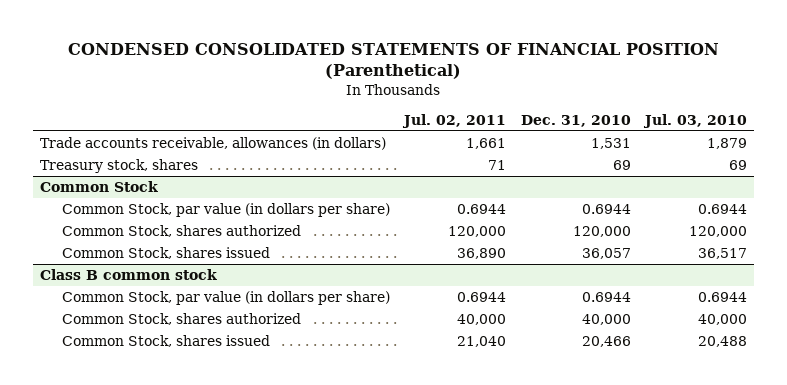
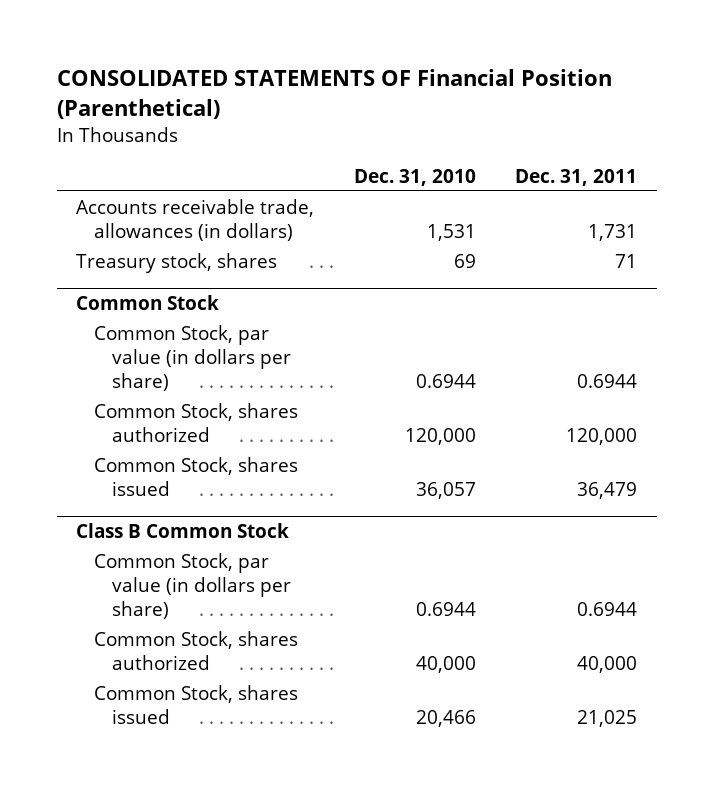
[68,42,720,80] CONDENSED CONSOLIDATED STATEMENTS OF FINANCIAL POSITION (Parenthetical) -> [56,69,612,119] CONSOLIDATED STATEMENTS OF Financial Position (Parenthetical)
[402,113,507,128] Jul. 02, 2011 -> none
[642,113,747,128] Jul. 03, 2010 -> none
none -> [515,168,638,186] Dec. 31, 2011
[40,137,387,151] Trade accounts receivable, allowances (in dollars) -> [76,198,315,241] Accounts receivable trade, allowances (in dollars)
[40,269,218,281] Class B common stock -> [76,522,290,538] Class B Common Stock

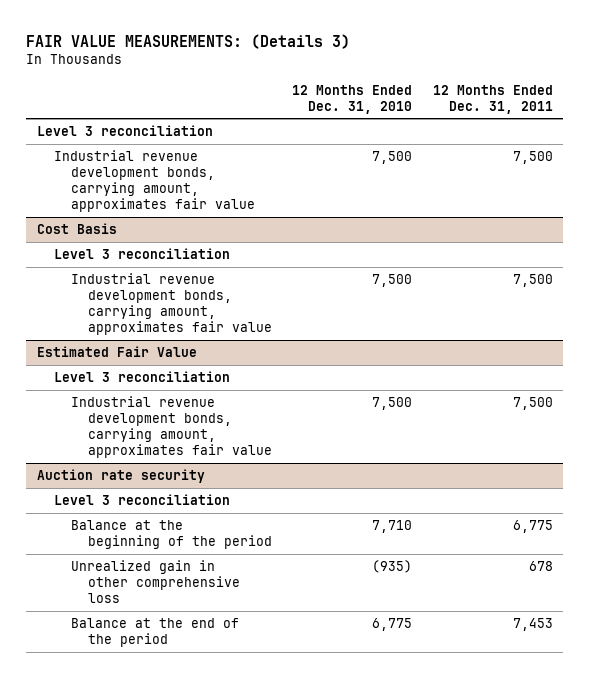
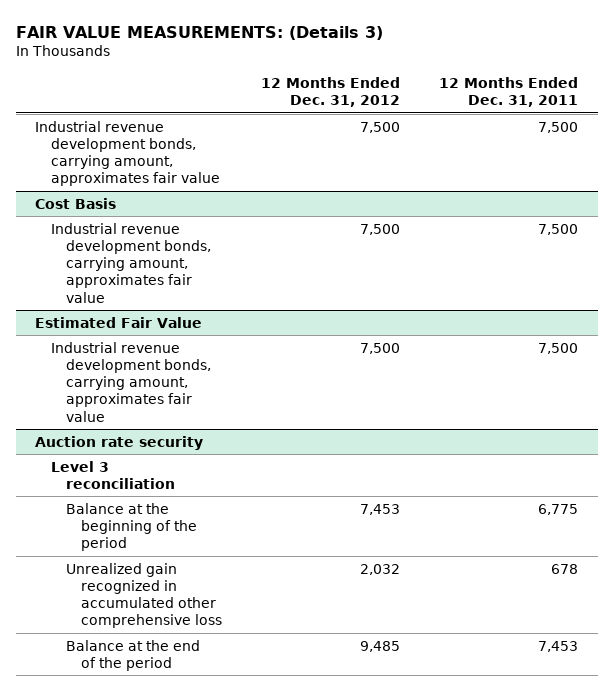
[292,84,413,114] 12 Months Ended Dec. 31, 2010 -> none
none -> [260,77,400,108] 12 Months Ended Dec. 31, 2012
[36,125,213,137] Level 3 reconciliation -> none
[53,248,230,260] Level 3 reconciliation -> none
[53,371,230,383] Level 3 reconciliation -> none
[70,560,240,604] Unrealized gain in other comprehensive loss -> [65,562,222,629] Unrealized gain recognized in accumulated other comprehensive loss

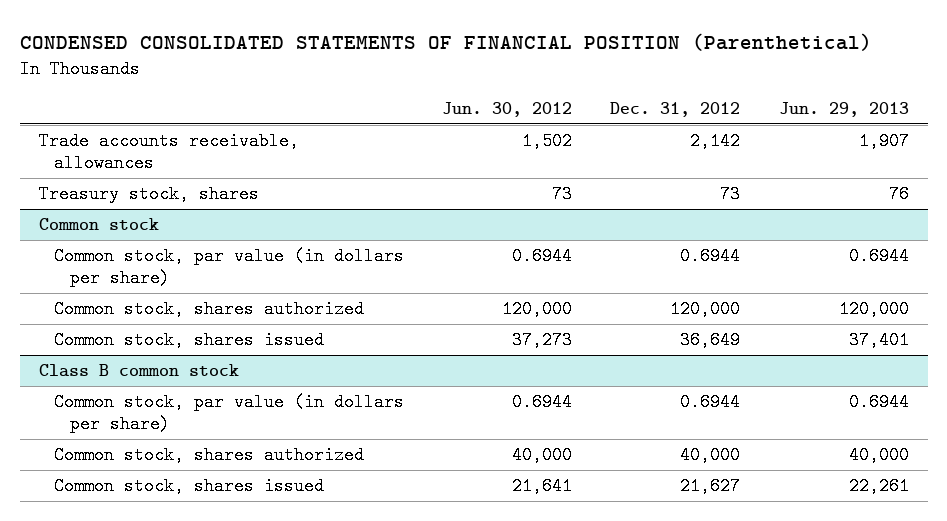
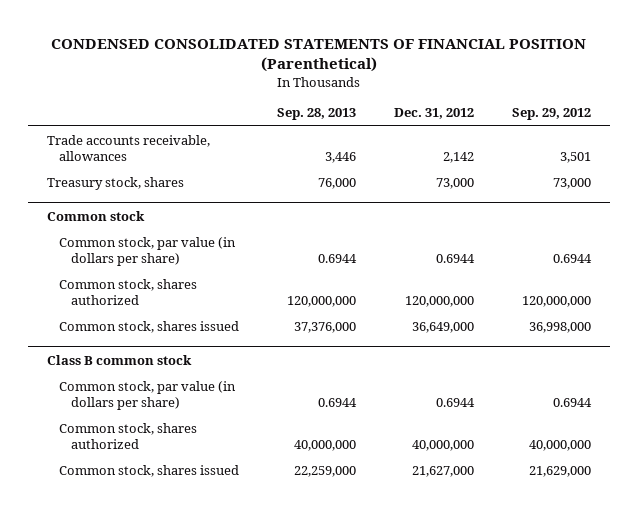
[442,101,573,117] Jun. 30, 2012 -> none
[778,101,909,117] Jun. 29, 2013 -> none
none -> [276,108,356,121] Sep. 28, 2013
none -> [511,108,591,121] Sep. 29, 2012
[720,185,741,204] 73 -> [435,177,474,189] 73,000
[670,300,741,319] 120,000 -> [404,295,474,307] 120,000,000
[680,331,741,350] 36,649 -> [411,321,474,333] 36,649,000
[680,446,741,465] 40,000 -> [411,439,474,451] 40,000,000
[680,477,741,496] 21,627 -> [411,465,474,477] 21,627,000

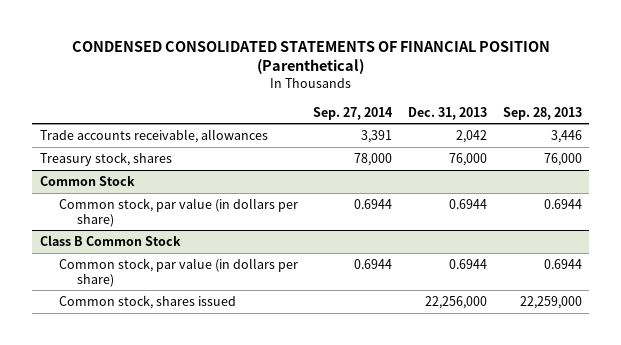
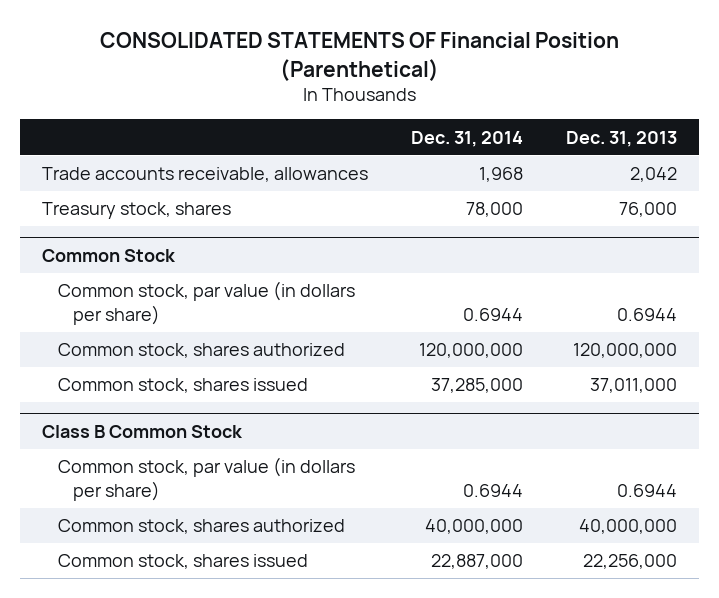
[71,40,550,75] CONDENSED CONSOLIDATED STATEMENTS OF FINANCIAL POSITION (Parenthetical) -> [99,32,619,81] CONSOLIDATED STATEMENTS OF Financial Position (Parenthetical)
[313,106,394,120] Sep. 27, 2014 -> none
[502,106,582,120] Sep. 28, 2013 -> none
none -> [411,130,524,147] Dec. 31, 2014
none -> [57,343,345,359] Common stock, shares authorized
none -> [57,378,308,394] Common stock, shares issued
none -> [57,519,345,535] Common stock, shares authorized

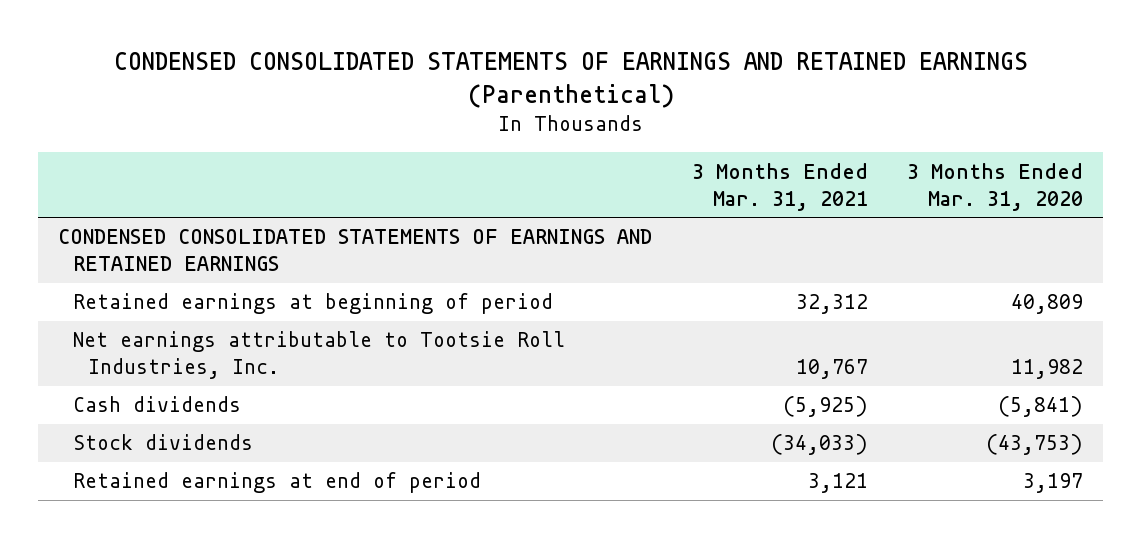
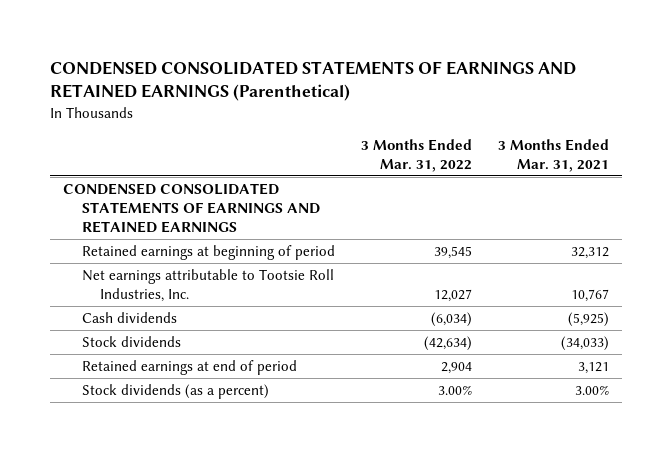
[907,162,1084,211] 3 Months Ended Mar. 31, 2020 -> none
none -> [360,138,472,172] 3 Months Ended Mar. 31, 2022
none -> [81,383,269,399] Stock dividends (as a percent)

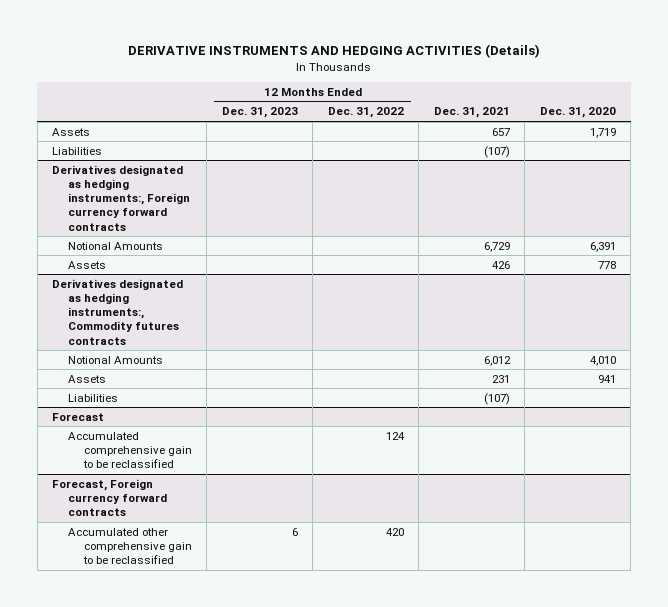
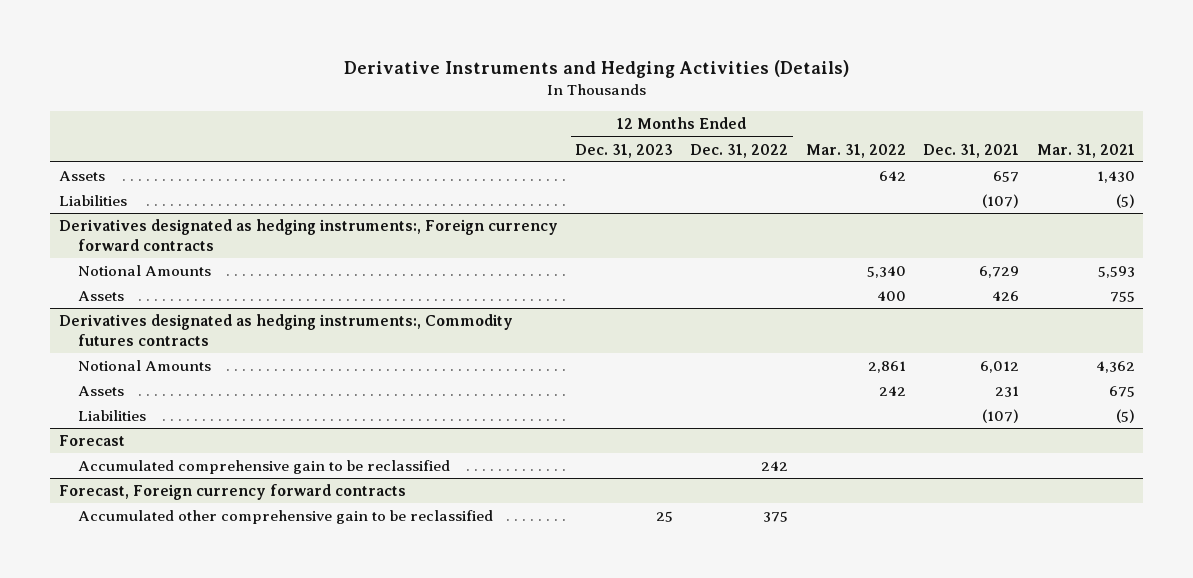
[127,44,540,59] DERIVATIVE INSTRUMENTS AND HEDGING ACTIVITIES (Details) -> [343,60,849,79] Derivative Instruments and Hedging Activities (Details)
[539,107,616,119] Dec. 31, 2020 -> none
none -> [805,143,906,158] Mar. 31, 2022
none -> [1036,143,1135,158] Mar. 31, 2021
[385,431,405,440] 124 -> [761,461,789,472] 242
[291,527,298,536] 6 -> [655,511,673,523] 25
[385,527,404,536] 420 -> [763,511,789,523] 375

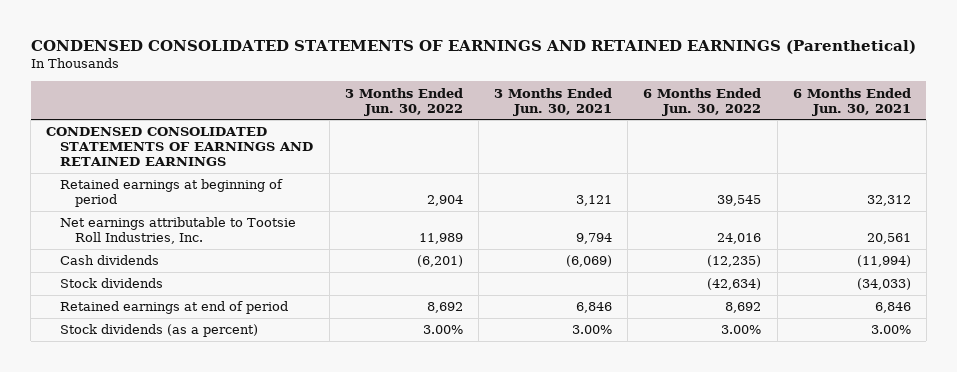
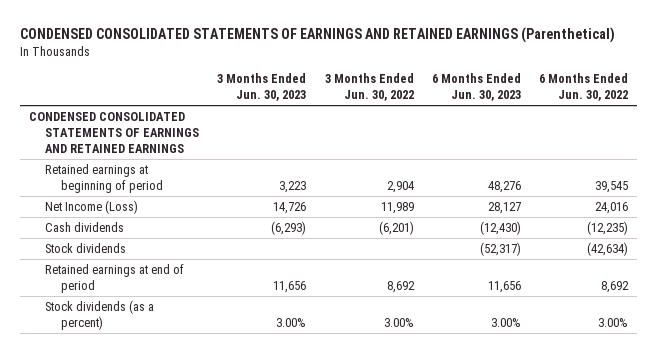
[494,87,613,116] 3 Months Ended Jun. 30, 2021 -> none
[792,87,911,116] 6 Months Ended Jun. 30, 2021 -> none
none -> [217,73,307,101] 3 Months Ended Jun. 30, 2023
none -> [431,73,521,101] 6 Months Ended Jun. 30, 2023
[60,217,297,245] Net earnings attributable to Tootsie Roll Industries, Inc. -> [45,199,139,214] Net Income (Loss)

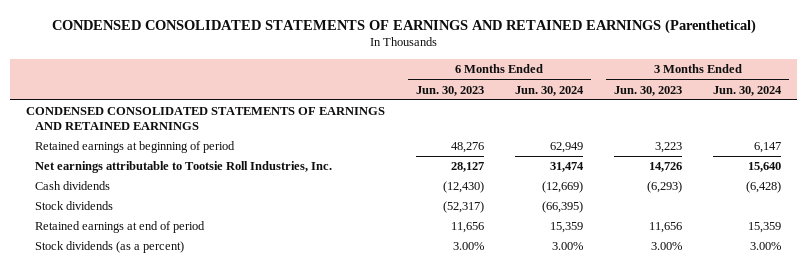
[324,73,414,101] 3 Months Ended Jun. 30, 2022 -> none
[539,73,629,101] 6 Months Ended Jun. 30, 2022 -> none
none -> [515,85,585,96] Jun. 30, 2024
none -> [713,85,783,96] Jun. 30, 2024
[45,199,139,214] Net Income (Loss) -> [34,161,332,174] Net earnings attributable to Tootsie Roll Industries, Inc.

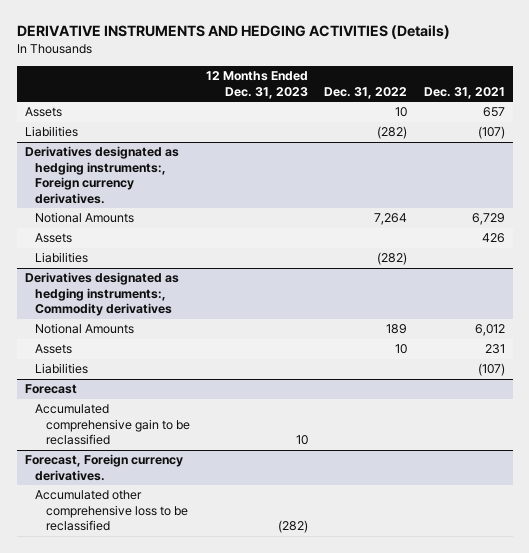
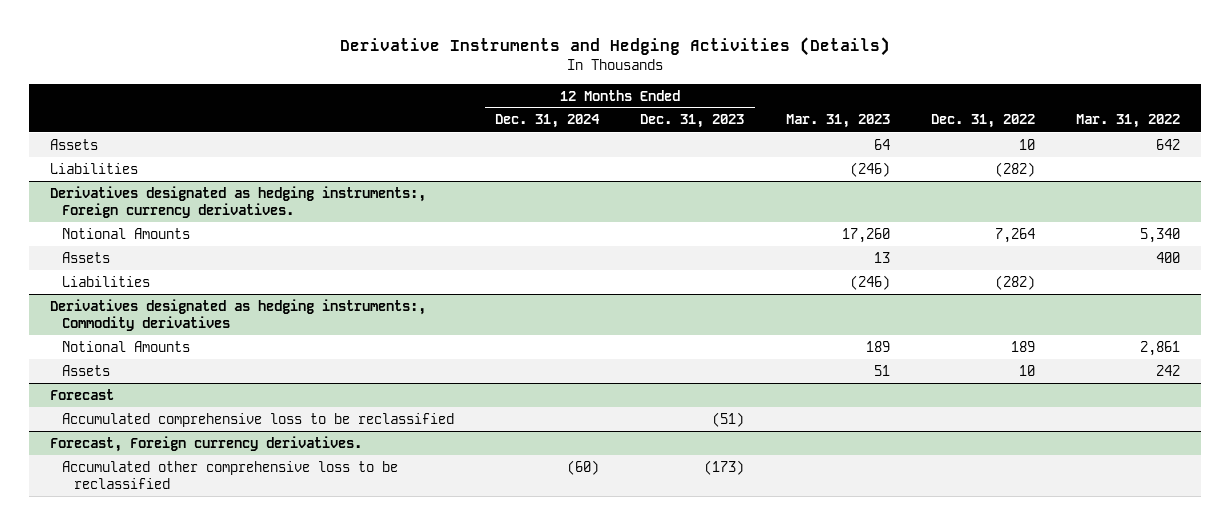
[16,25,450,40] DERIVATIVE INSTRUMENTS AND HEDGING ACTIVITIES (Details) -> [339,36,890,56] Derivative Instruments and Hedging Activities (Details)
[423,87,505,100] Dec. 31, 2021 -> none
none -> [495,114,601,129] Dec. 31, 2024
none -> [785,114,890,129] Mar. 31, 2023
none -> [1076,114,1181,129] Mar. 31, 2022
[35,363,89,375] Liabilities -> none
[35,404,190,446] Accumulated comprehensive gain to be reclassified -> [61,412,454,427] Accumulated comprehensive loss to be reclassified
[295,435,308,446] 10 -> [712,411,745,427] (51)
[277,520,308,534] (282) -> [704,459,745,475] (173)

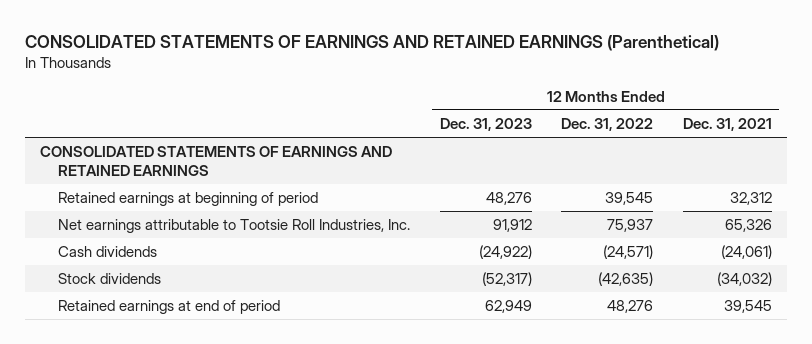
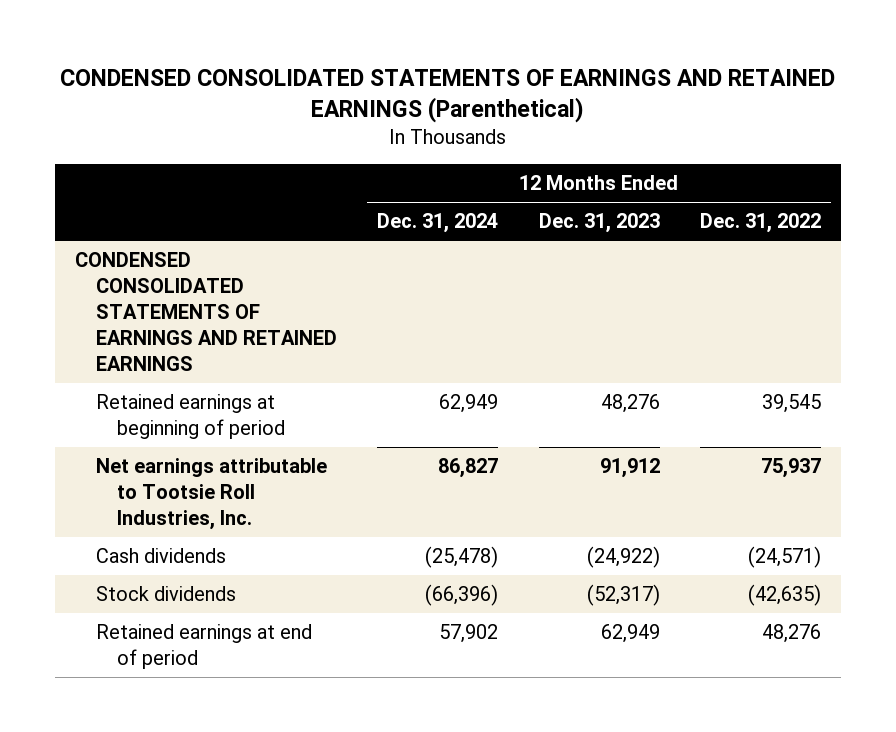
[25,35,720,52] CONSOLIDATED STATEMENTS OF EARNINGS AND RETAINED EARNINGS (Parenthetical) -> [59,68,835,124] CONDENSED CONSOLIDATED STATEMENTS OF EARNINGS AND RETAINED EARNINGS (Parenthetical)
[682,117,772,131] Dec. 31, 2021 -> none
none -> [377,213,499,234] Dec. 31, 2024
[39,145,392,176] CONSOLIDATED STATEMENTS OF EARNINGS AND RETAINED EARNINGS -> [74,252,337,372] CONDENSED CONSOLIDATED STATEMENTS OF EARNINGS AND RETAINED EARNINGS

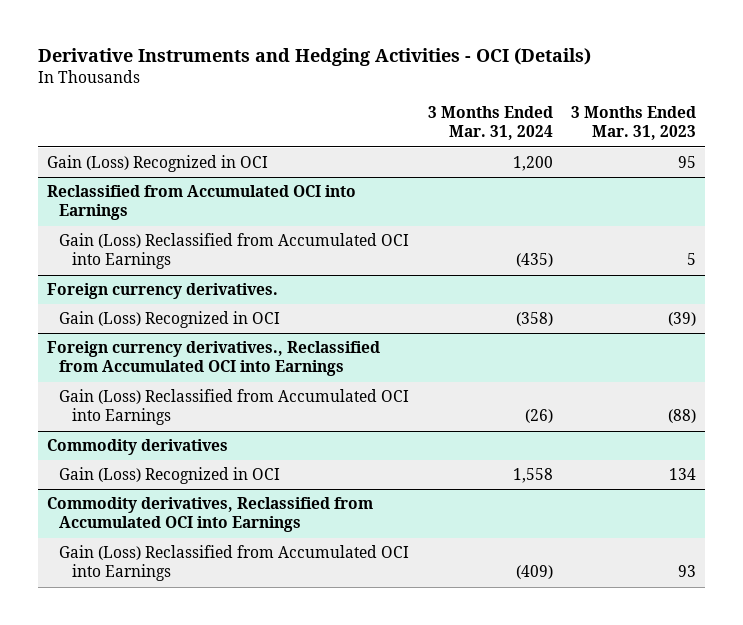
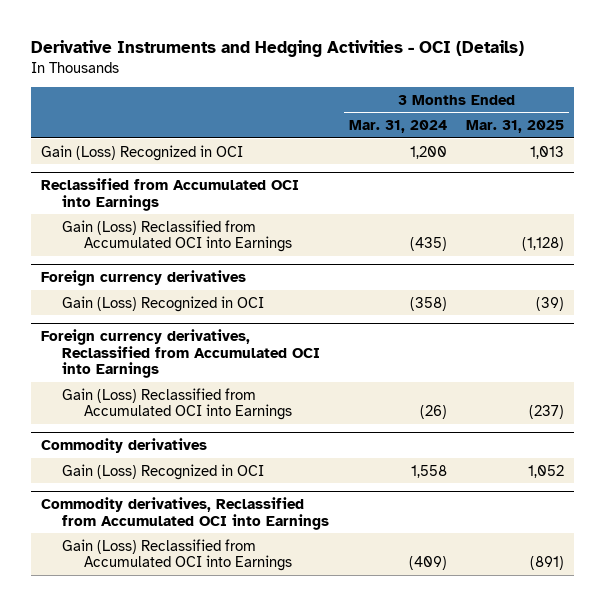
[571,106,697,141] 3 Months Ended Mar. 31, 2023 -> none
none -> [466,119,565,133] Mar. 31, 2025
[46,283,278,300] Foreign currency derivatives. -> [41,269,247,286] Foreign currency derivatives
[46,341,380,377] Foreign currency derivatives., Reclassified from Accumulated OCI into Earnings -> [41,328,321,379] Foreign currency derivatives, Reclassified from Accumulated OCI into Earnings

